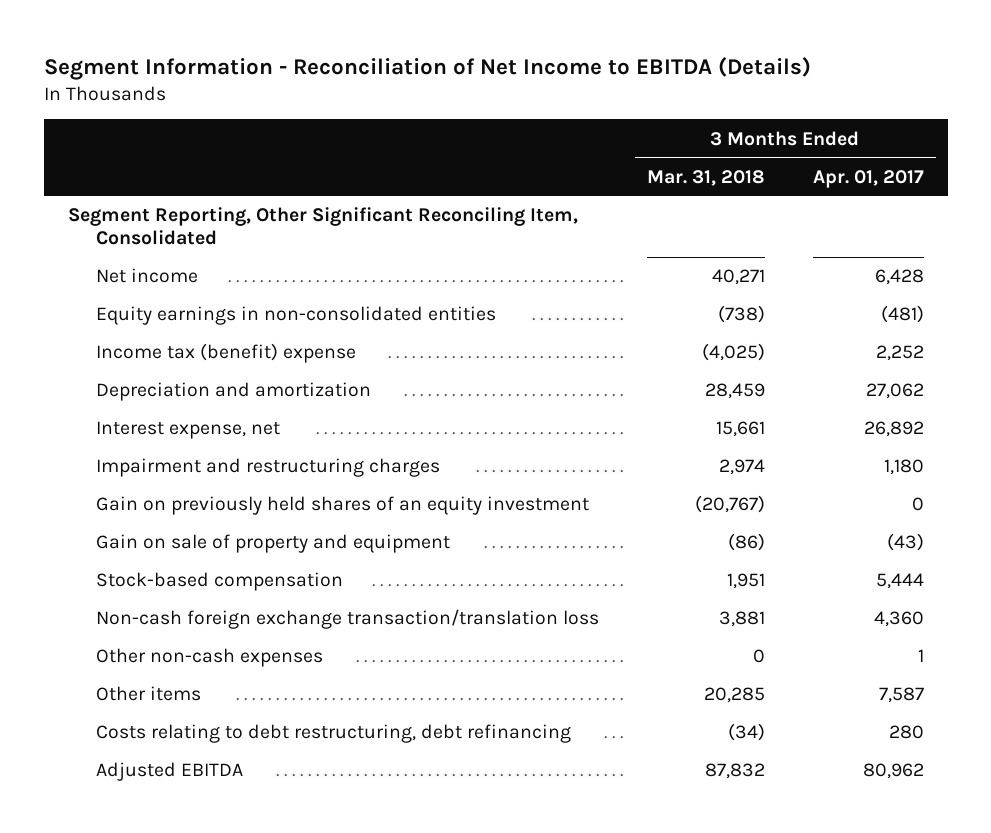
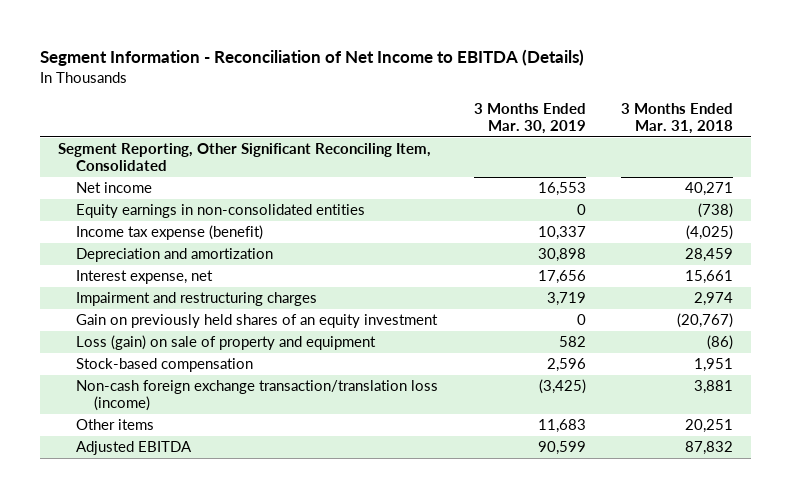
[812,169,924,188] Apr. 01, 2017 -> none
none -> [473,102,586,135] 3 Months Ended Mar. 30, 2019
[96,343,357,364] Income tax (benefit) expense -> [76,225,264,241] Income tax expense (benefit)
[96,534,451,554] Gain on sale of property and equipment -> [76,335,377,351] Loss (gain) on sale of property and equipment
[96,648,324,668] Other non-cash expenses -> none
[96,724,572,744] Costs relating to debt restructuring, debt refinancing -> none
[96,609,600,630] Non-cash foreign exchange transaction/translation loss -> [76,380,439,412] Non-cash foreign exchange transaction/translation loss (income)
[704,687,766,704] 20,285 -> [685,419,734,434] 20,251

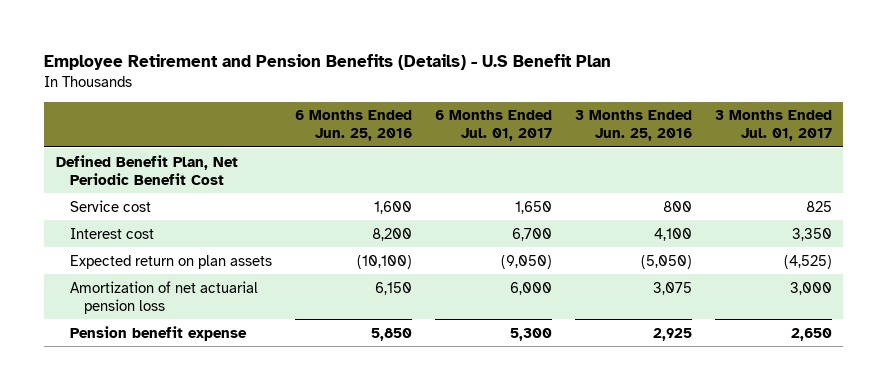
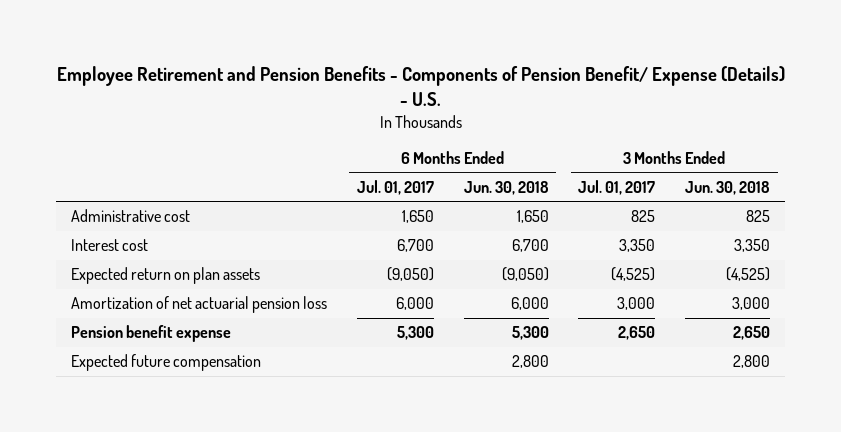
[44,54,612,71] Employee Retirement and Pension Benefits (Details) - U.S Benefit Plan -> [56,66,785,107] Employee Retirement and Pension Benefits - Components of Pension Benefit/ Expense (Details) - U.S.
[294,110,412,142] 6 Months Ended Jun. 25, 2016 -> none
[574,110,692,142] 3 Months Ended Jun. 25, 2016 -> none
none -> [463,180,549,195] Jun. 30, 2018
none -> [685,180,771,195] Jun. 30, 2018
[55,154,238,185] Defined Benefit Plan, Net Periodic Benefit Cost -> none
[69,199,151,212] Service cost -> [70,209,190,223] Administrative cost
none -> [70,354,261,372] Expected future compensation

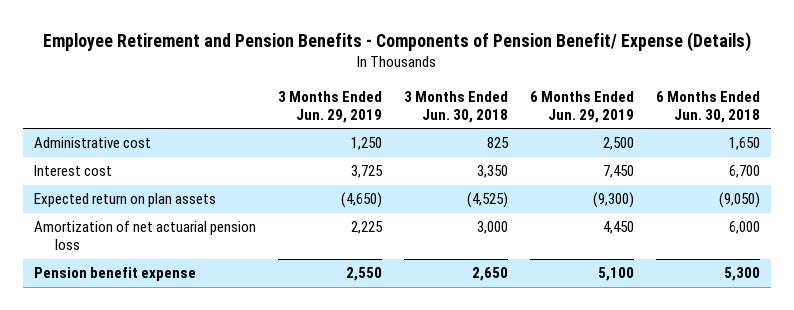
[56,66,785,107] Employee Retirement and Pension Benefits - Components of Pension Benefit/ Expense (Details) - U.S. -> [43,31,752,52] Employee Retirement and Pension Benefits - Components of Pension Benefit/ Expense (Details)
[356,179,434,195] Jul. 01, 2017 -> none
[578,179,656,195] Jul. 01, 2017 -> none
none -> [278,90,383,123] 3 Months Ended Jun. 29, 2019
none -> [529,90,634,123] 6 Months Ended Jun. 29, 2019
[70,354,261,372] Expected future compensation -> none

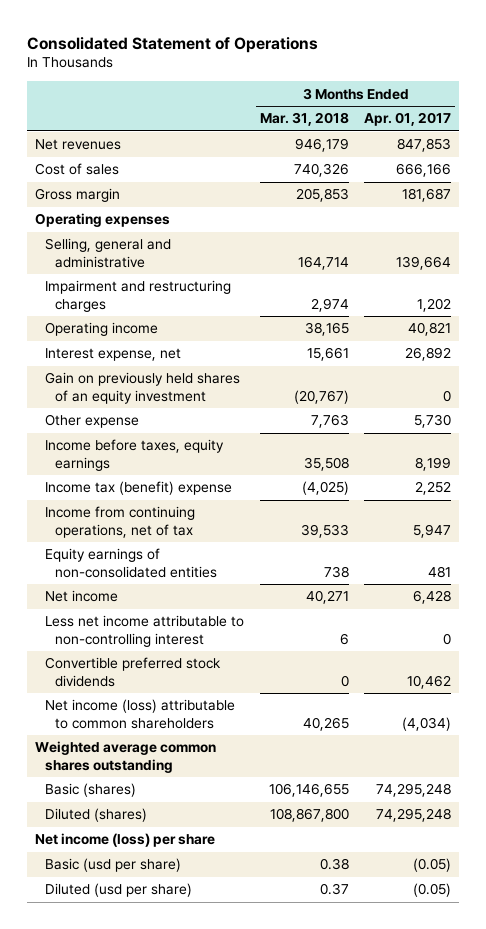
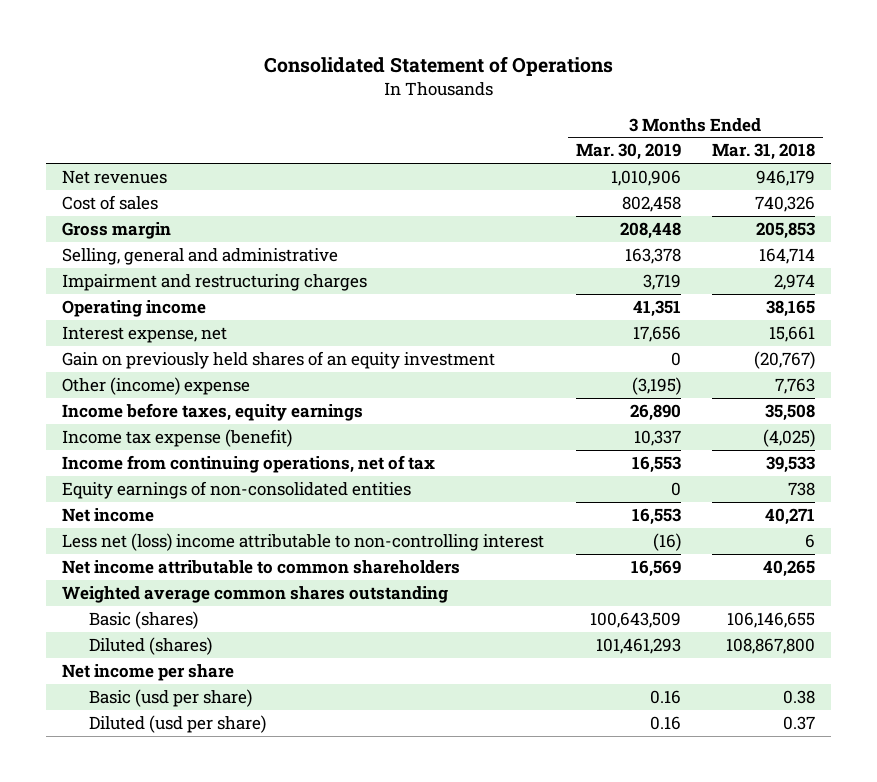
[364,112,452,127] Apr. 01, 2017 -> none
none -> [575,143,681,161] Mar. 30, 2019
[34,213,170,228] Operating expenses -> none
[45,414,140,429] Other expense -> [61,376,250,395] Other (income) expense
[45,481,233,496] Income tax (benefit) expense -> [61,428,292,447] Income tax expense (benefit)
[45,657,222,687] Convertible preferred stock dividends -> none
[45,615,245,647] Less net income attributable to non-controlling interest -> [61,532,544,551] Less net (loss) income attributable to non-controlling interest
[45,699,236,729] Net income (loss) attributable to common shareholders -> [61,559,460,574] Net income attributable to common shareholders
[34,833,215,848] Net income (loss) per share -> [61,663,234,681] Net income per share

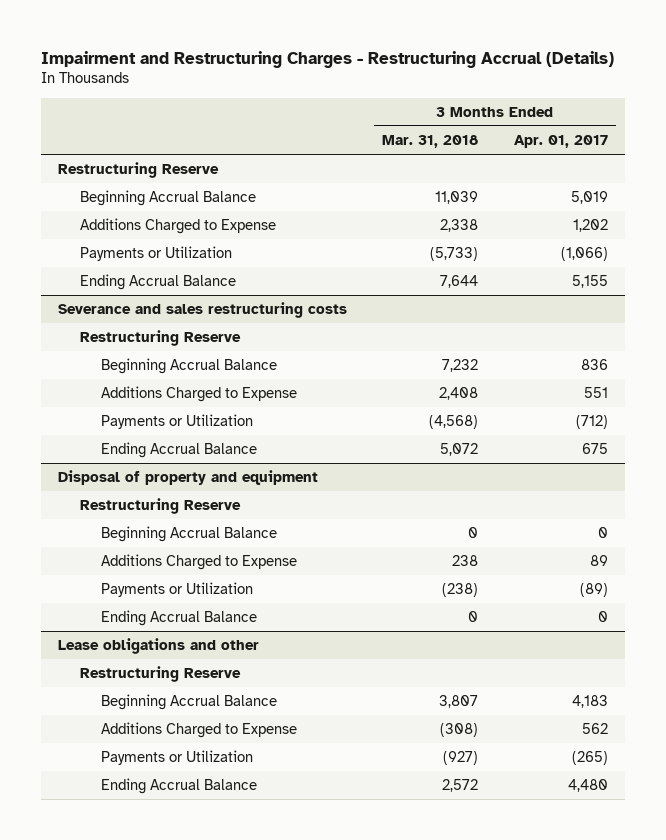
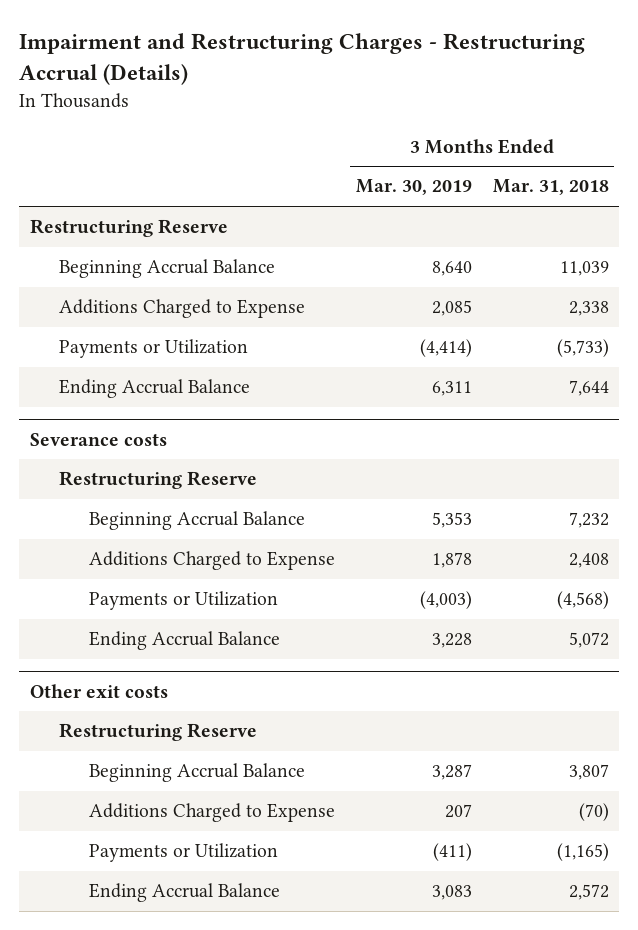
[513,134,608,148] Apr. 01, 2017 -> none
none -> [355,179,472,196] Mar. 30, 2019
[58,301,348,318] Severance and sales restructuring costs -> [29,432,167,446] Severance costs
[58,469,319,485] Disposal of property and equipment -> none
[79,497,241,514] Restructuring Reserve -> none
[100,525,277,542] Beginning Accrual Balance -> none
[100,553,297,570] Additions Charged to Expense -> none
[100,581,253,597] Payments or Utilization -> none
[100,609,257,626] Ending Accrual Balance -> none
[58,637,260,654] Lease obligations and other -> [29,683,168,698] Other exit costs
[440,722,479,737] (308) -> [578,803,609,822] (70)
[443,750,479,765] (927) -> [556,843,609,862] (1,165)

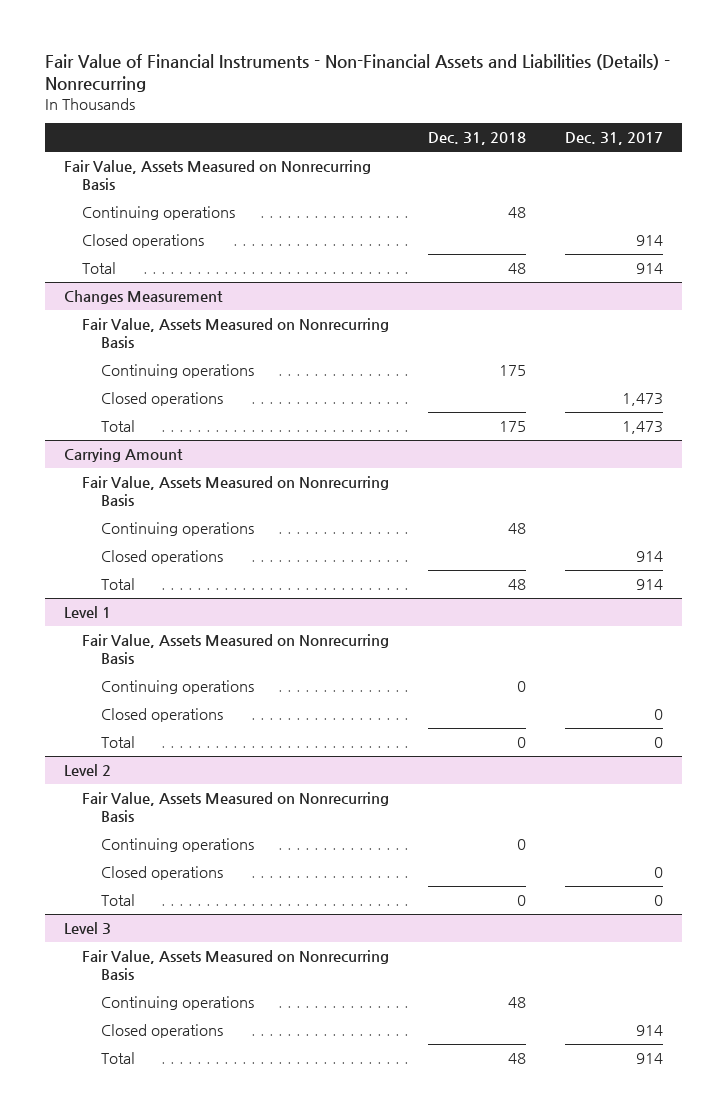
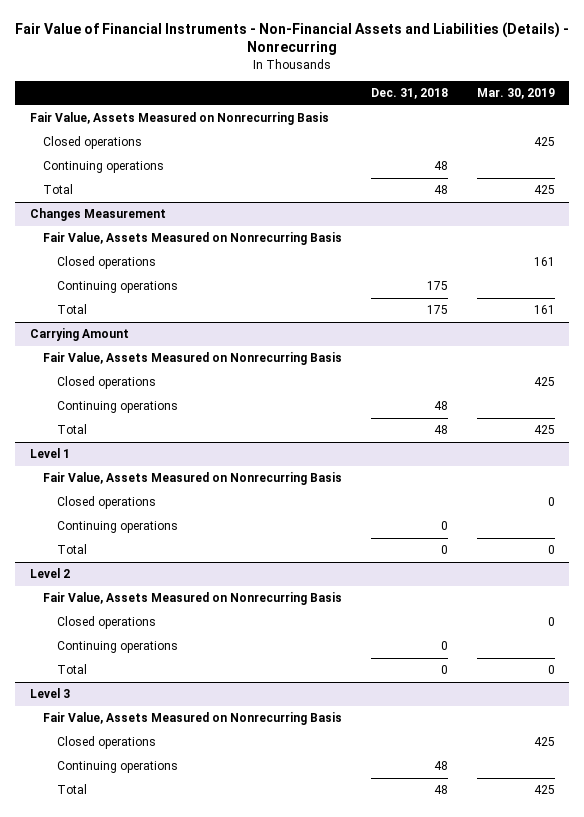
[564,132,663,146] Dec. 31, 2017 -> none
none -> [476,88,555,100] Mar. 30, 2019
[82,206,236,221] Continuing operations -> [43,161,165,174] Continuing operations
[100,364,254,379] Continuing operations -> [57,281,179,294] Continuing operations
[100,522,254,537] Continuing operations -> [57,401,179,414] Continuing operations
[100,680,254,695] Continuing operations -> [57,521,179,534] Continuing operations
[100,838,254,853] Continuing operations -> [57,641,179,654] Continuing operations
[100,996,254,1011] Continuing operations -> [57,761,179,774] Continuing operations

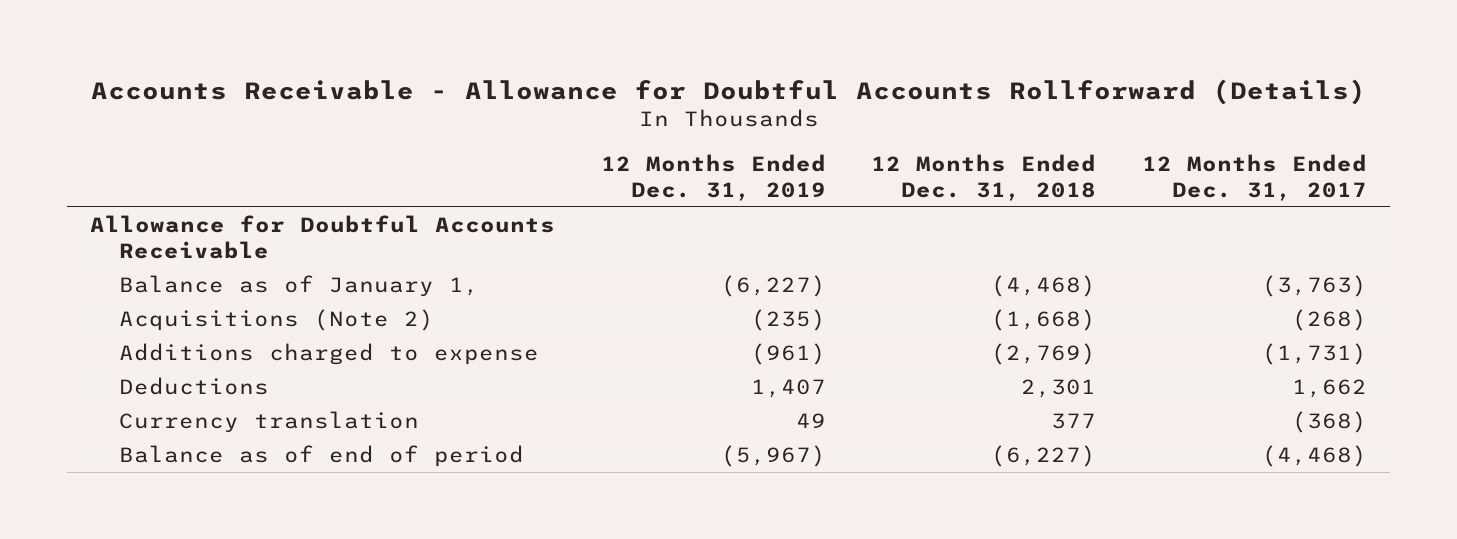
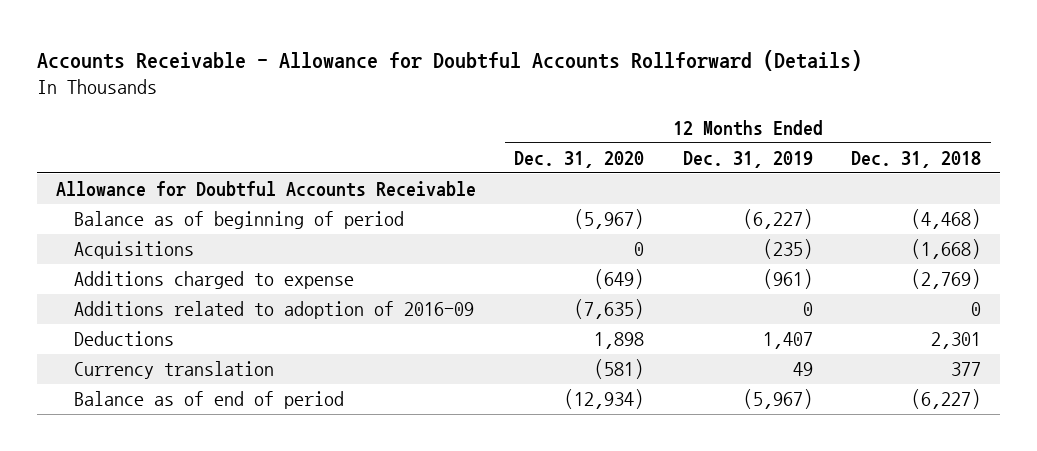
[1142,153,1368,201] 12 Months Ended Dec. 31, 2017 -> none
none -> [514,150,645,168] Dec. 31, 2020
[118,275,479,298] Balance as of January 1, -> [73,211,404,230] Balance as of beginning of period
[118,309,434,332] Acquisitions (Note 2) -> [73,241,194,260] Acquisitions
none -> [73,301,474,320] Additions related to adoption of 2016-09

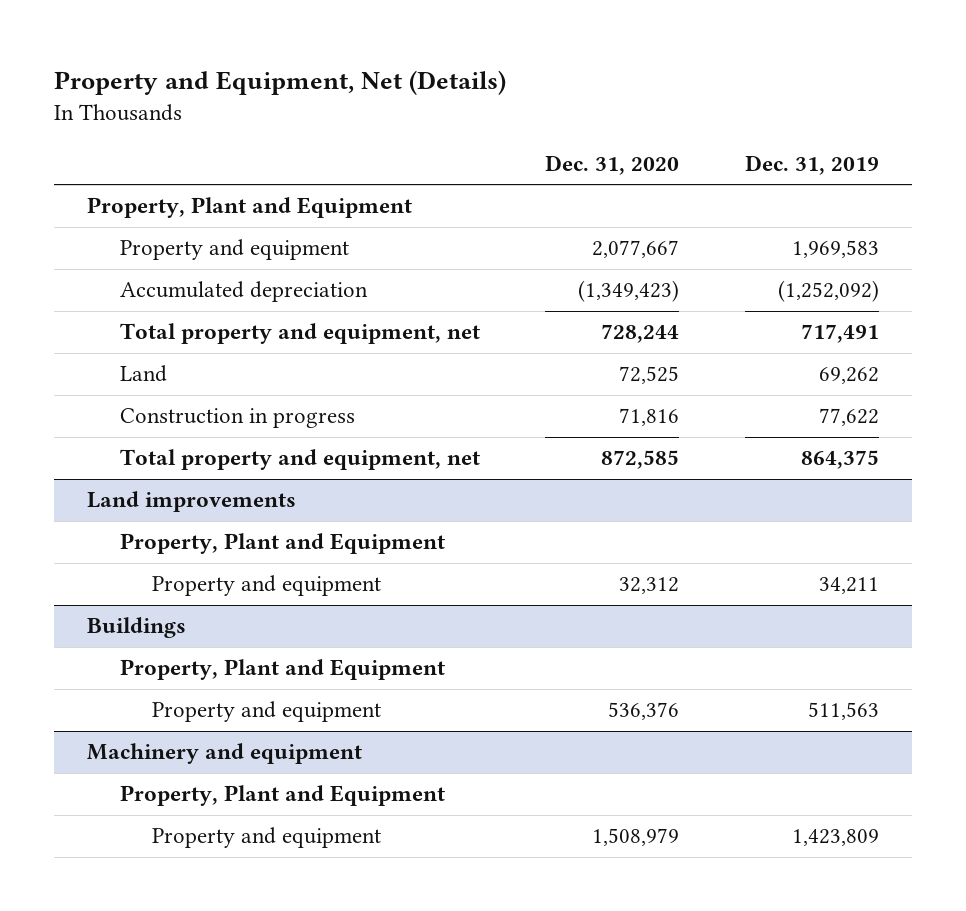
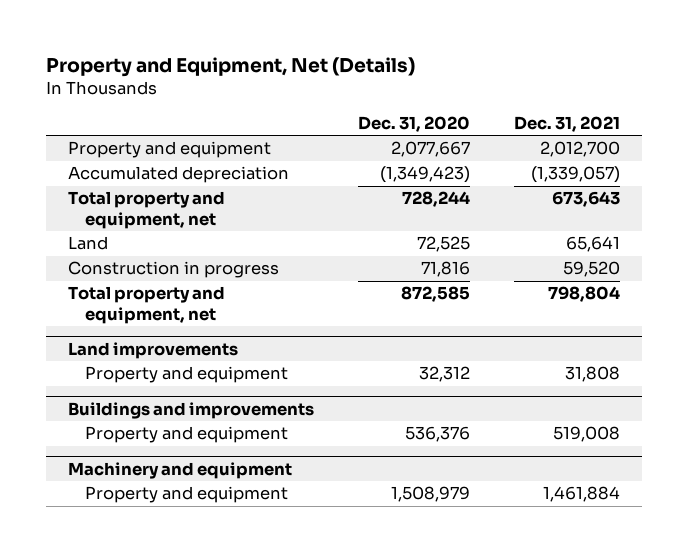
[745,154,880,175] Dec. 31, 2019 -> none
none -> [514,115,621,132] Dec. 31, 2021
[86,197,412,219] Property, Plant and Equipment -> none
[119,533,445,555] Property, Plant and Equipment -> none
[119,659,445,681] Property, Plant and Equipment -> none
[86,617,186,639] Buildings -> [68,401,315,419] Buildings and improvements
[119,785,445,807] Property, Plant and Equipment -> none

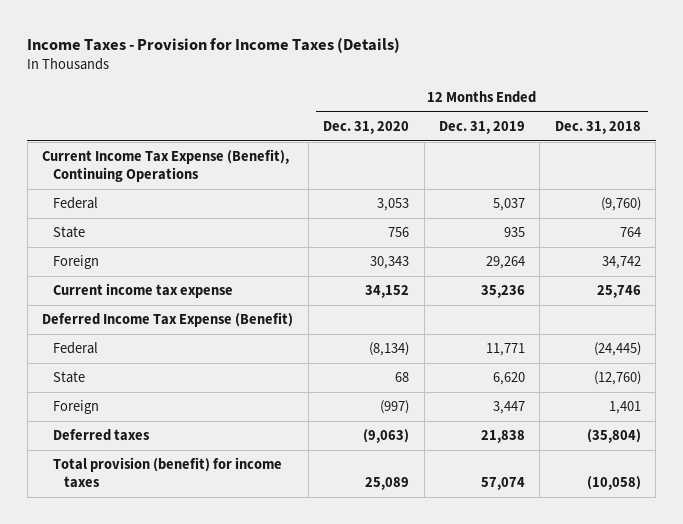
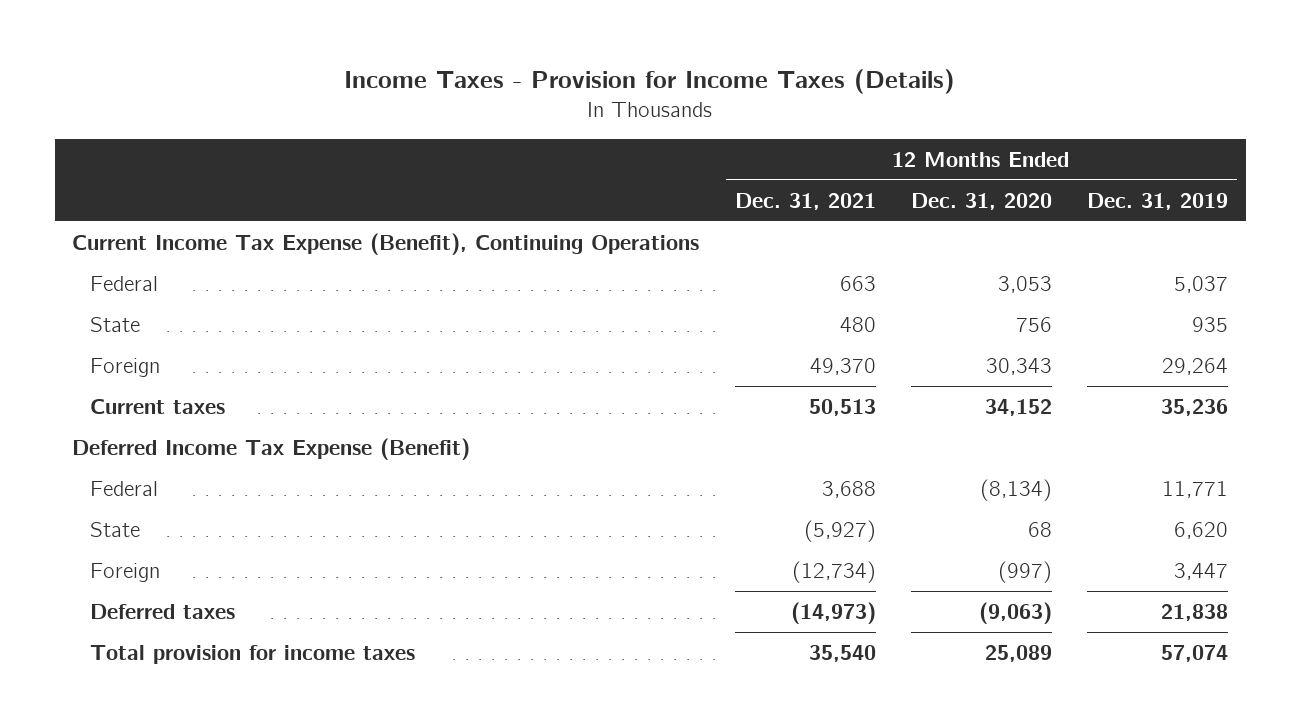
[554,121,641,135] Dec. 31, 2018 -> none
none -> [734,192,876,210] Dec. 31, 2021
[53,283,234,299] Current income tax expense -> [89,398,225,414] Current taxes
[53,457,283,489] Total provision (benefit) for income taxes -> [89,644,415,664] Total provision for income taxes

